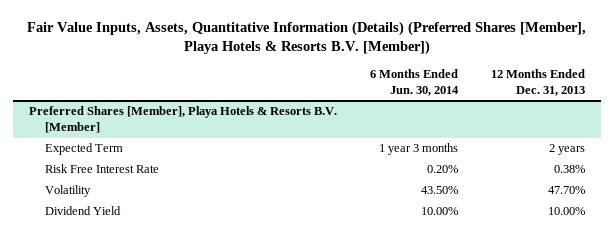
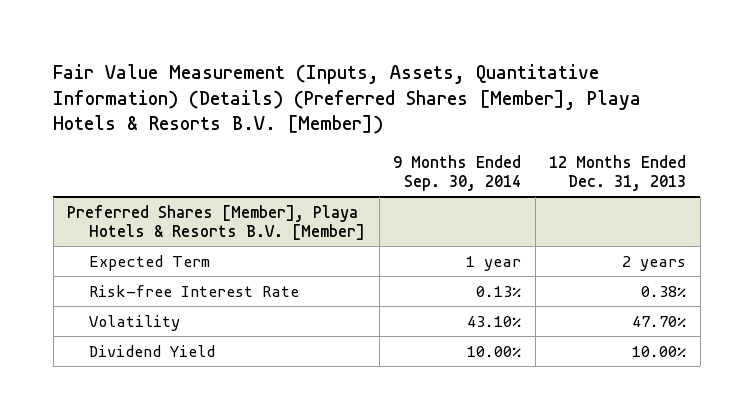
[26,20,586,56] Fair Value Inputs, Assets, Quantitative Information (Details) (Preferred Shares [Member], Playa Hotels & Resorts B.V. [Member]) -> [53,63,642,135] Fair Value Measurement (Inputs, Assets, Quantitative Information) (Details) (Preferred Shares [Member], Playa Hotels & Resorts B.V. [Member])
[369,69,459,96] 6 Months Ended Jun. 30, 2014 -> none
none -> [393,154,522,191] 9 Months Ended Sep. 30, 2014
[44,164,159,174] Risk Free Interest Rate -> [89,284,300,297] Risk-free Interest Rate

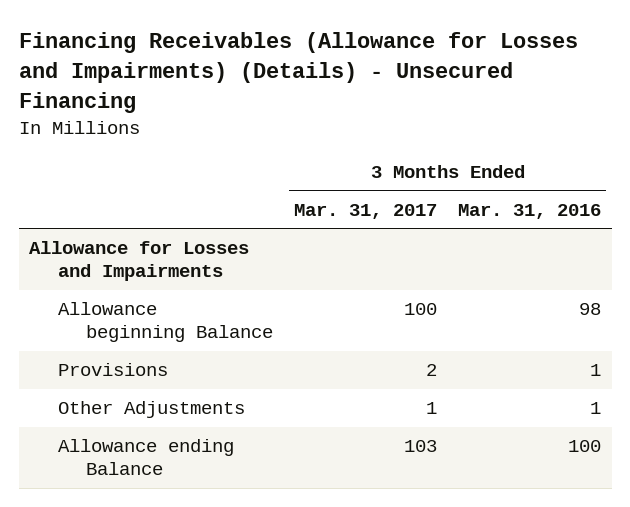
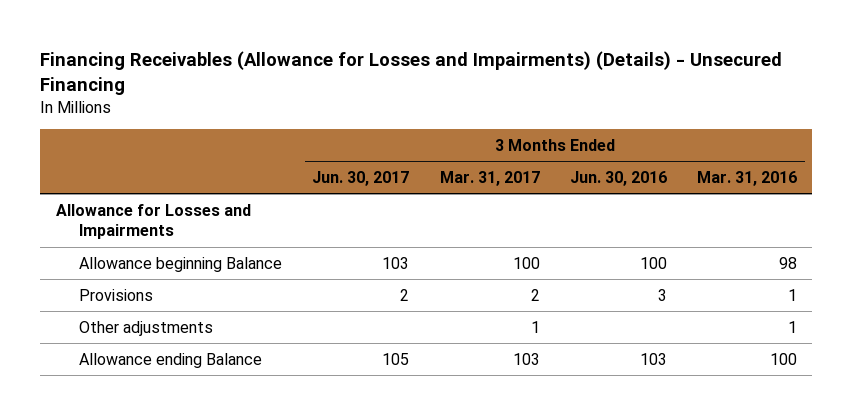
none -> [312,170,410,186] Jun. 30, 2017
none -> [569,170,667,186] Jun. 30, 2016
[57,401,245,419] Other Adjustments -> [79,320,214,336] Other adjustments

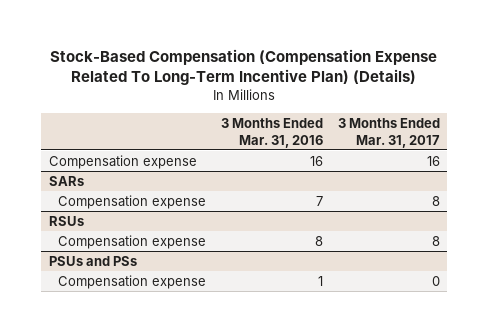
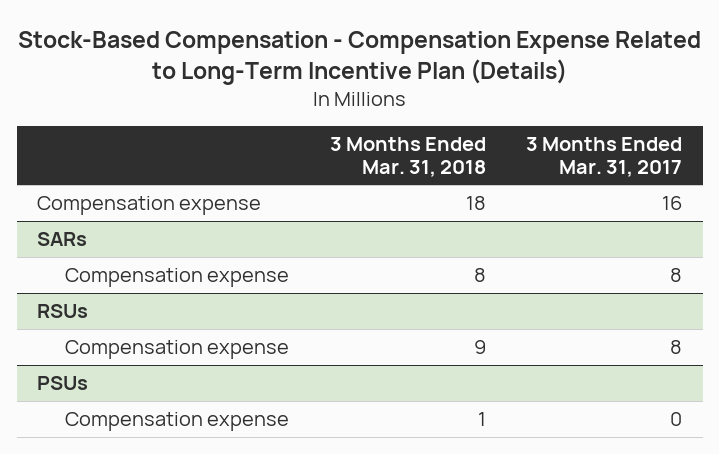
[50,48,438,85] Stock-Based Compensation (Compensation Expense Related To Long-Term Incentive Plan) (Details) -> [17,30,701,85] Stock-Based Compensation - Compensation Expense Related to Long-Term Incentive Plan (Details)
[220,117,323,148] 3 Months Ended Mar. 31, 2016 -> none
none -> [329,136,486,177] 3 Months Ended Mar. 31, 2018
[48,255,137,266] PSUs and PSs -> [36,376,88,391] PSUs

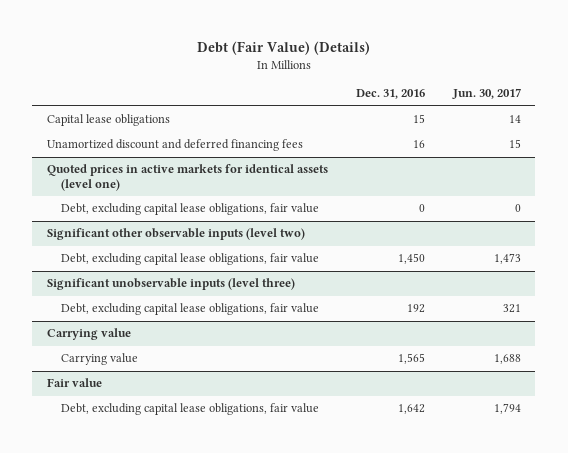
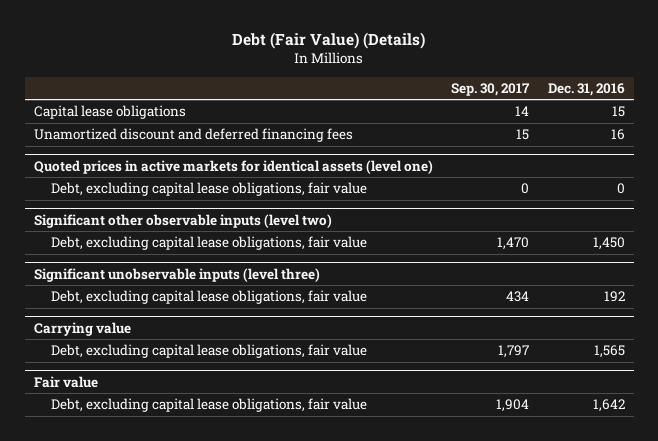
[452,88,522,100] Jun. 30, 2017 -> none
none -> [451,82,531,96] Sep. 30, 2017
[61,353,139,366] Carrying value -> [51,344,368,359] Debt, excluding capital lease obligations, fair value

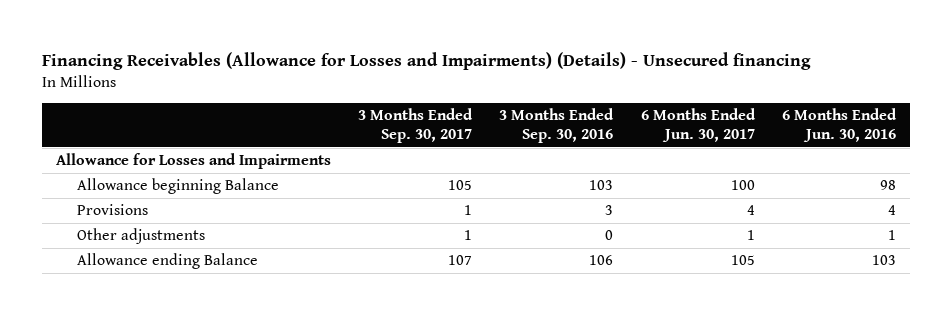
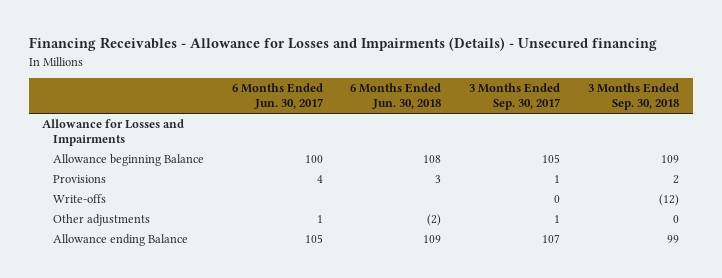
[41,52,811,71] Financing Receivables (Allowance for Losses and Impairments) (Details) - Unsecured financing -> [28,37,657,52] Financing Receivables - Allowance for Losses and Impairments (Details) - Unsecured financing
[499,108,615,144] 3 Months Ended Sep. 30, 2016 -> none
[782,108,898,143] 6 Months Ended Jun. 30, 2016 -> none
none -> [350,83,442,110] 6 Months Ended Jun. 30, 2018
none -> [588,83,680,111] 3 Months Ended Sep. 30, 2018
none -> [52,193,106,203] Write-offs

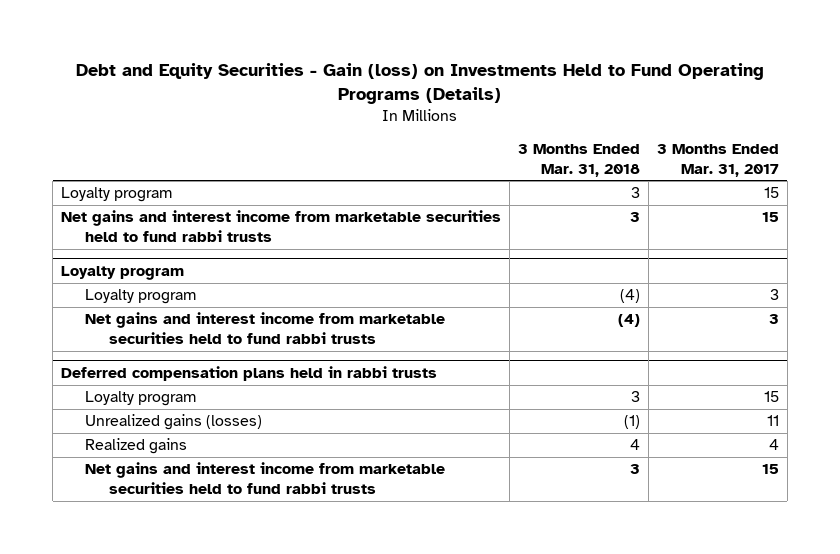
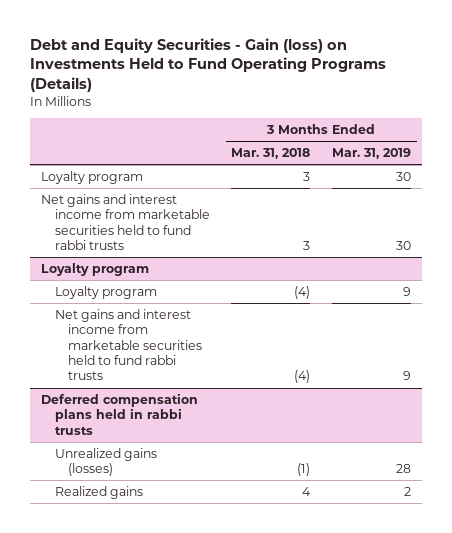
[656,143,779,177] 3 Months Ended Mar. 31, 2017 -> none
none -> [332,148,412,160] Mar. 31, 2019
[84,391,196,407] Loyalty program -> none
[84,462,445,495] Net gains and interest income from marketable securities held to fund rabbi trusts -> none

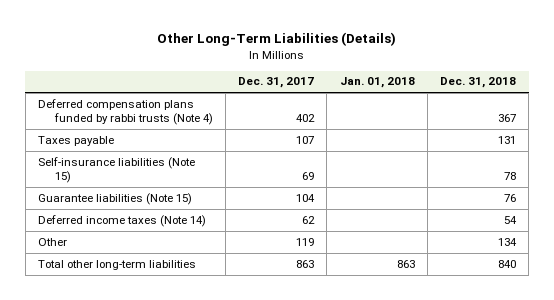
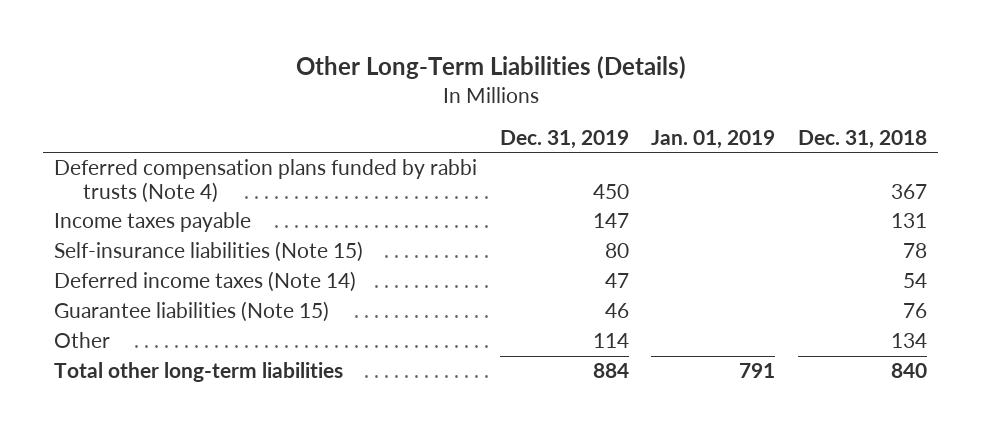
[238,77,315,89] Dec. 31, 2017 -> none
[339,77,415,89] Jan. 01, 2018 -> none
none -> [499,130,629,150] Dec. 31, 2019
none -> [651,130,776,150] Jan. 01, 2019
[37,135,114,146] Taxes payable -> [54,212,252,233] Income taxes payable
[37,192,192,205] Guarantee liabilities (Note 15) -> [54,301,330,323] Guarantee liabilities (Note 15)

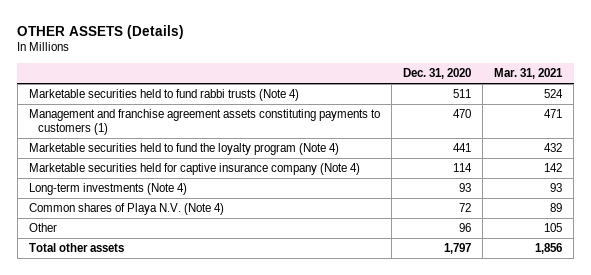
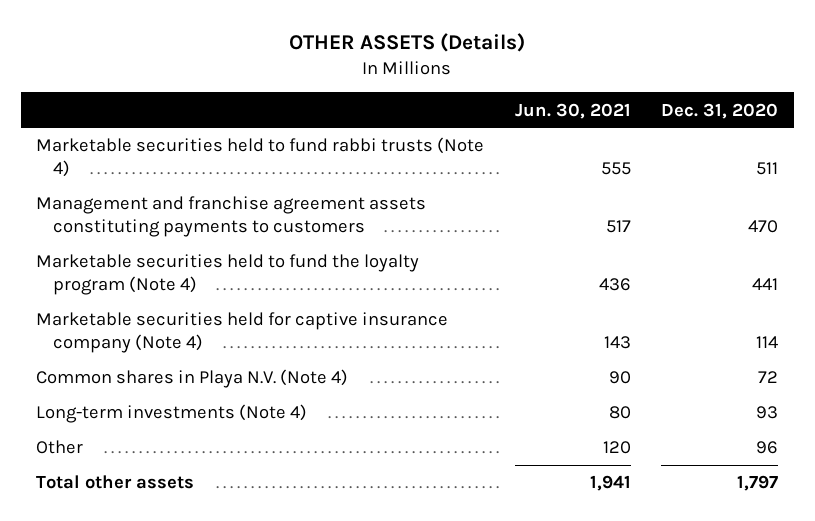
[494,68,564,80] Mar. 31, 2021 -> none
none -> [514,102,631,119] Jun. 30, 2021
[28,109,380,136] Management and franchise agreement assets constituting payments to customers (1) -> [36,196,427,238] Management and franchise agreement assets constituting payments to customers
none -> [36,369,349,389] Common shares in Playa N.V. (Note 4)
[28,203,224,216] Common shares of Playa N.V. (Note 4) -> none

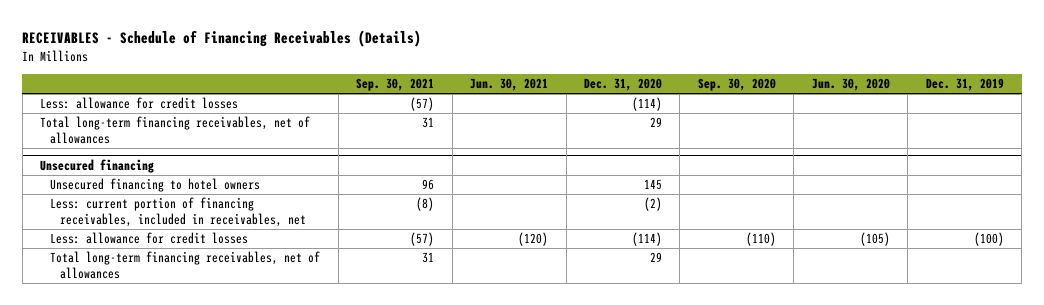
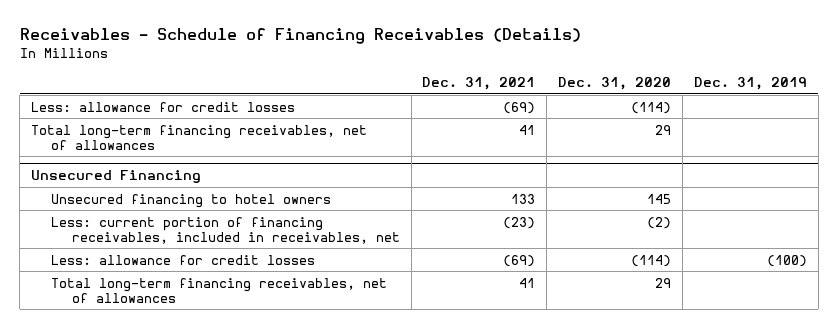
[22,29,422,47] RECEIVABLES - Schedule of Financing Receivables (Details) -> [19,27,581,44] Receivables - Schedule of Financing Receivables (Details)
[356,78,435,92] Sep. 30, 2021 -> none
[470,78,549,92] Jun. 30, 2021 -> none
[697,78,776,92] Sep. 30, 2020 -> none
[811,78,890,92] Jun. 30, 2020 -> none
none -> [422,77,536,91] Dec. 31, 2021
[40,159,155,174] Unsecured financing -> [30,170,201,184] Unsecured Financing

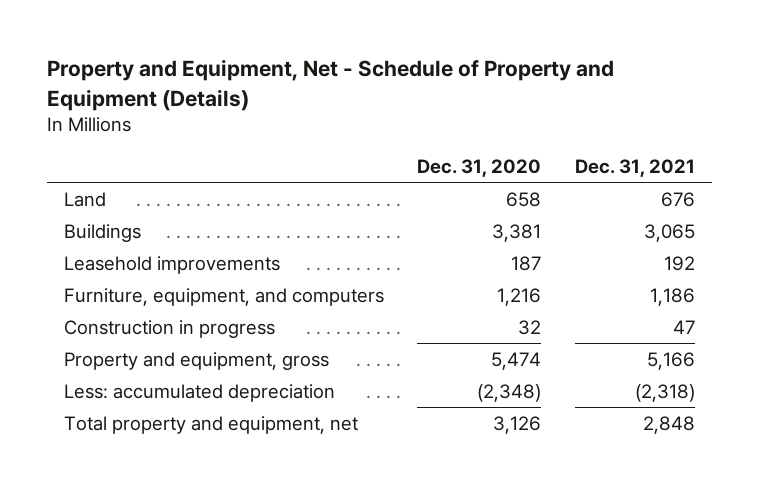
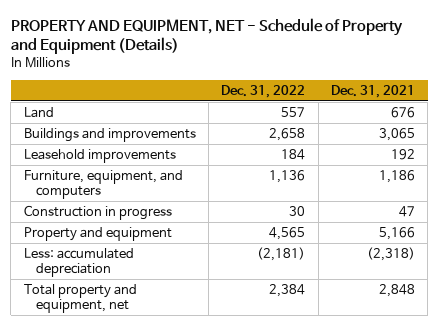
[47,59,615,111] Property and Equipment, Net - Schedule of Property and Equipment (Details) -> [10,17,403,55] PROPERTY AND EQUIPMENT, NET - Schedule of Property and Equipment (Details)
[417,158,542,177] Dec. 31, 2020 -> none
none -> [221,84,306,98] Dec. 31, 2022
[63,223,141,242] Buildings -> [23,128,196,143] Buildings and improvements
[63,351,329,370] Property and equipment, gross -> [23,227,172,242] Property and equipment

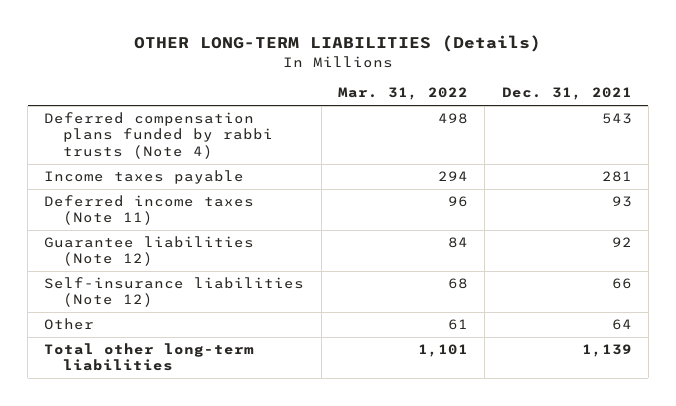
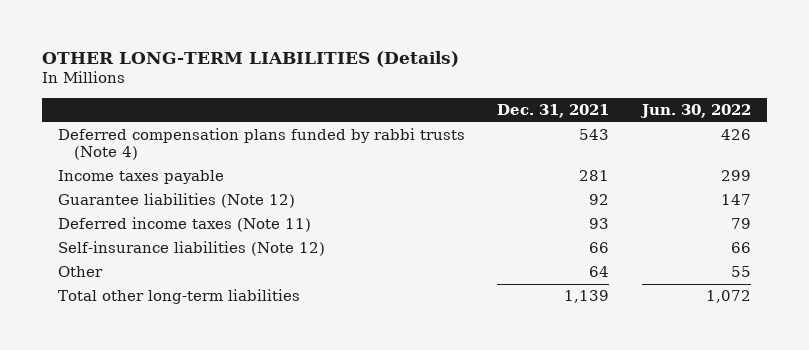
[337,87,468,101] Mar. 31, 2022 -> none
none -> [639,104,751,119] Jun. 30, 2022
[44,195,255,226] Deferred income taxes (Note 11) -> [57,217,311,233] Deferred income taxes (Note 11)

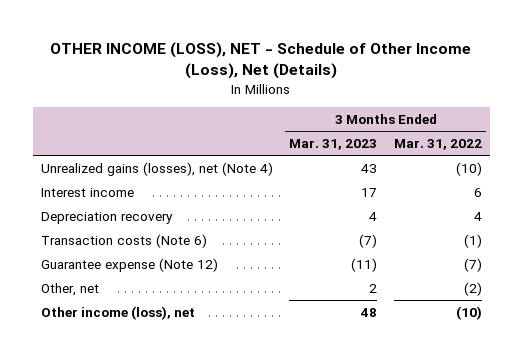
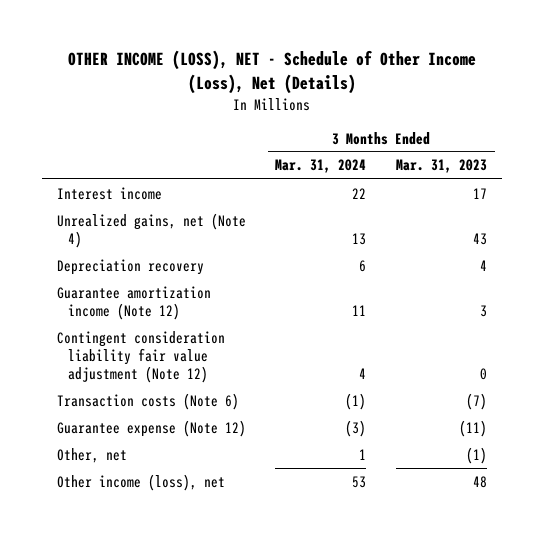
[393,139,482,151] Mar. 31, 2022 -> none
none -> [275,159,367,174] Mar. 31, 2024
[40,161,273,176] Unrealized gains (losses), net (Note 4) -> none
none -> [56,212,246,248] Unrealized gains, net (Note 4)
none -> [56,285,211,320] Guarantee amortization income (Note 12)
none -> [56,330,225,384] Contingent consideration liability fair value adjustment (Note 12)
[369,283,378,293] 2 -> [466,446,488,464] (1)

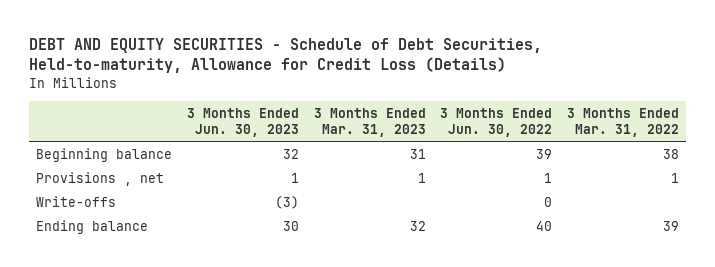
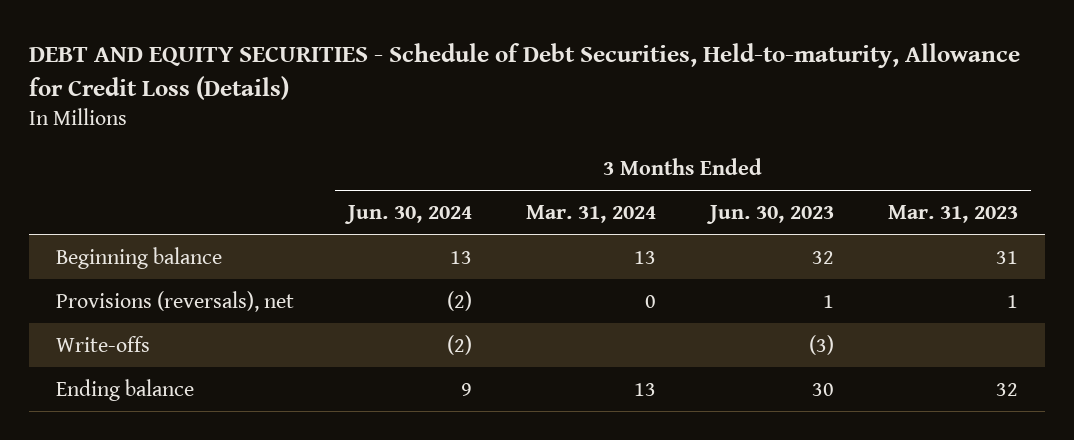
[440,107,553,138] 3 Months Ended Jun. 30, 2022 -> none
[566,107,679,138] 3 Months Ended Mar. 31, 2022 -> none
none -> [344,204,473,224] Jun. 30, 2024
none -> [526,204,657,223] Mar. 31, 2024
[36,171,165,186] Provisions , net -> [56,290,295,312] Provisions (reversals), net

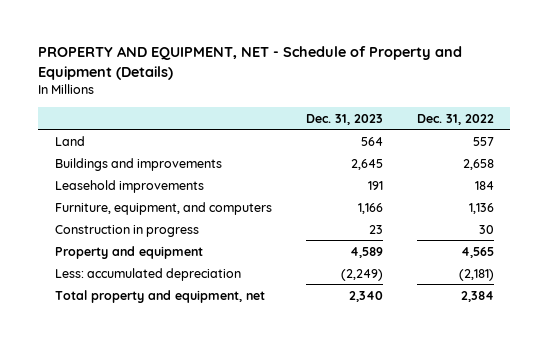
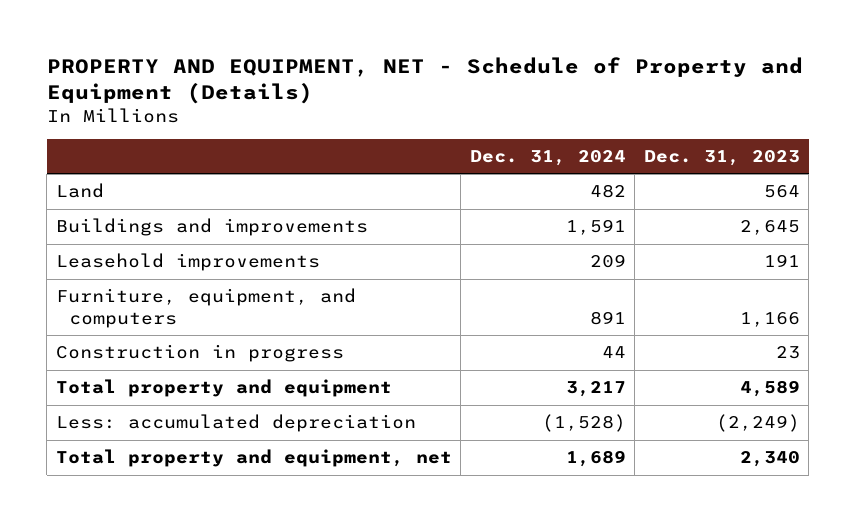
[416,113,494,125] Dec. 31, 2022 -> none
none -> [469,150,626,167] Dec. 31, 2024
[54,245,203,259] Property and equipment -> [55,379,392,398] Total property and equipment

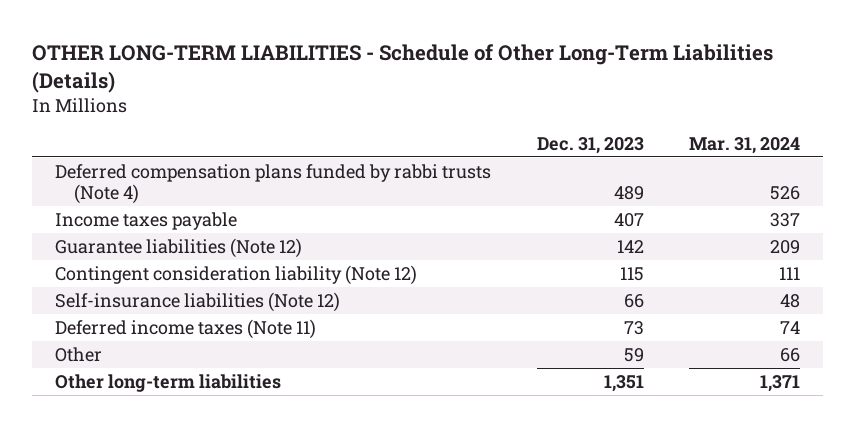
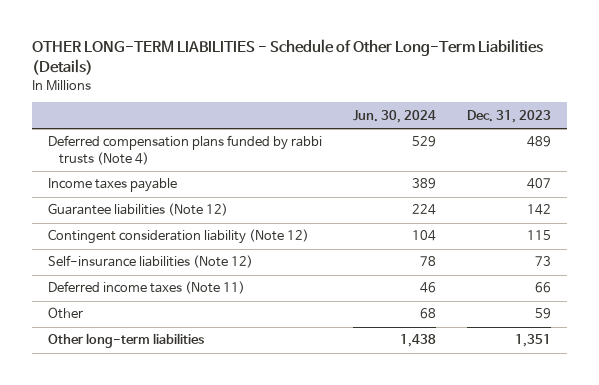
[689,136,801,154] Mar. 31, 2024 -> none
none -> [353,109,437,123] Jun. 30, 2024
[623,293,644,308] 66 -> [535,256,552,267] 73
[623,320,644,335] 73 -> [535,282,552,294] 66

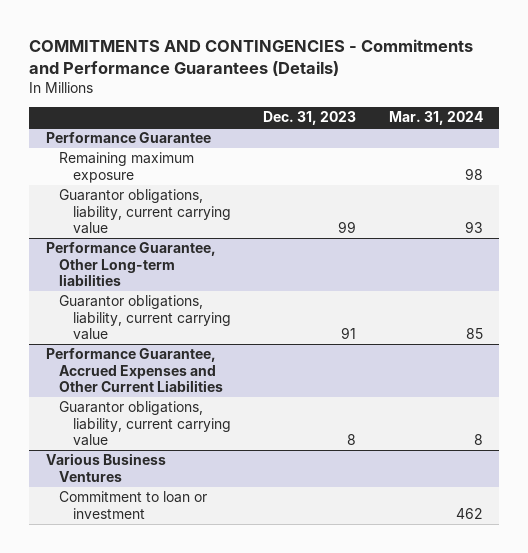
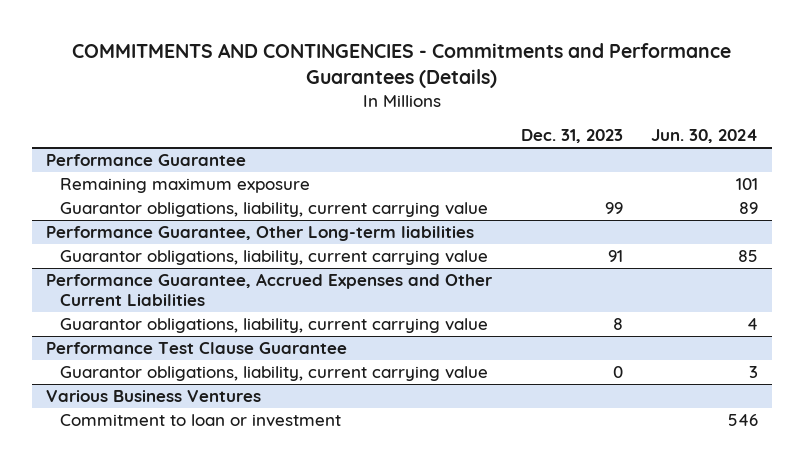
[388,111,483,126] Mar. 31, 2024 -> none
none -> [651,129,759,144] Jun. 30, 2024
none -> [46,342,348,355] Performance Test Clause Guarantee
none -> [59,366,488,382] Guarantor obligations, liability, current carrying value

